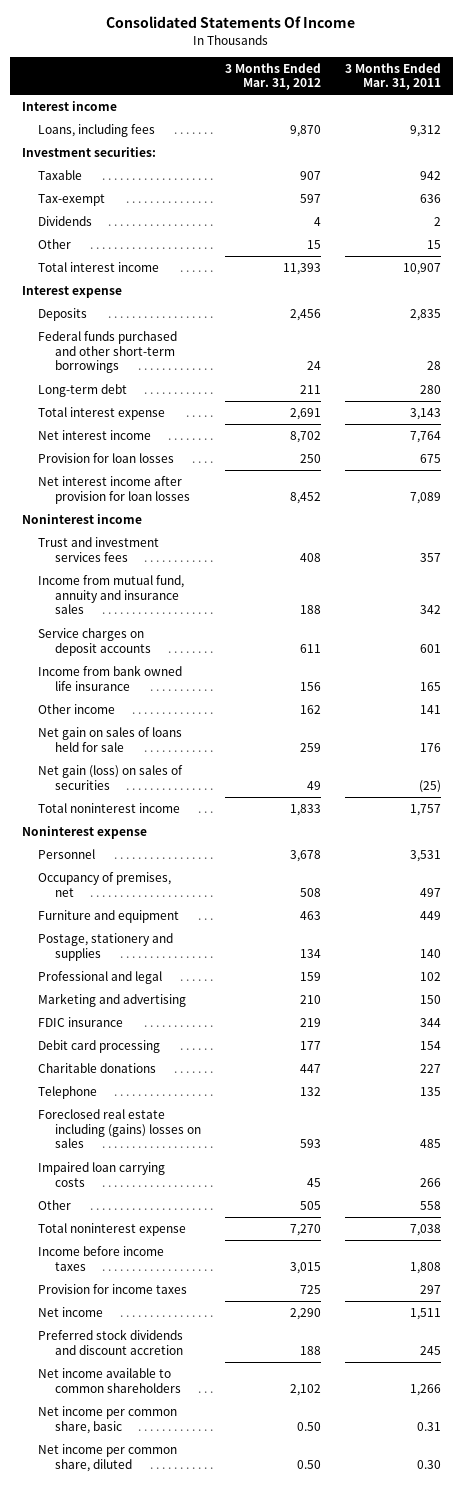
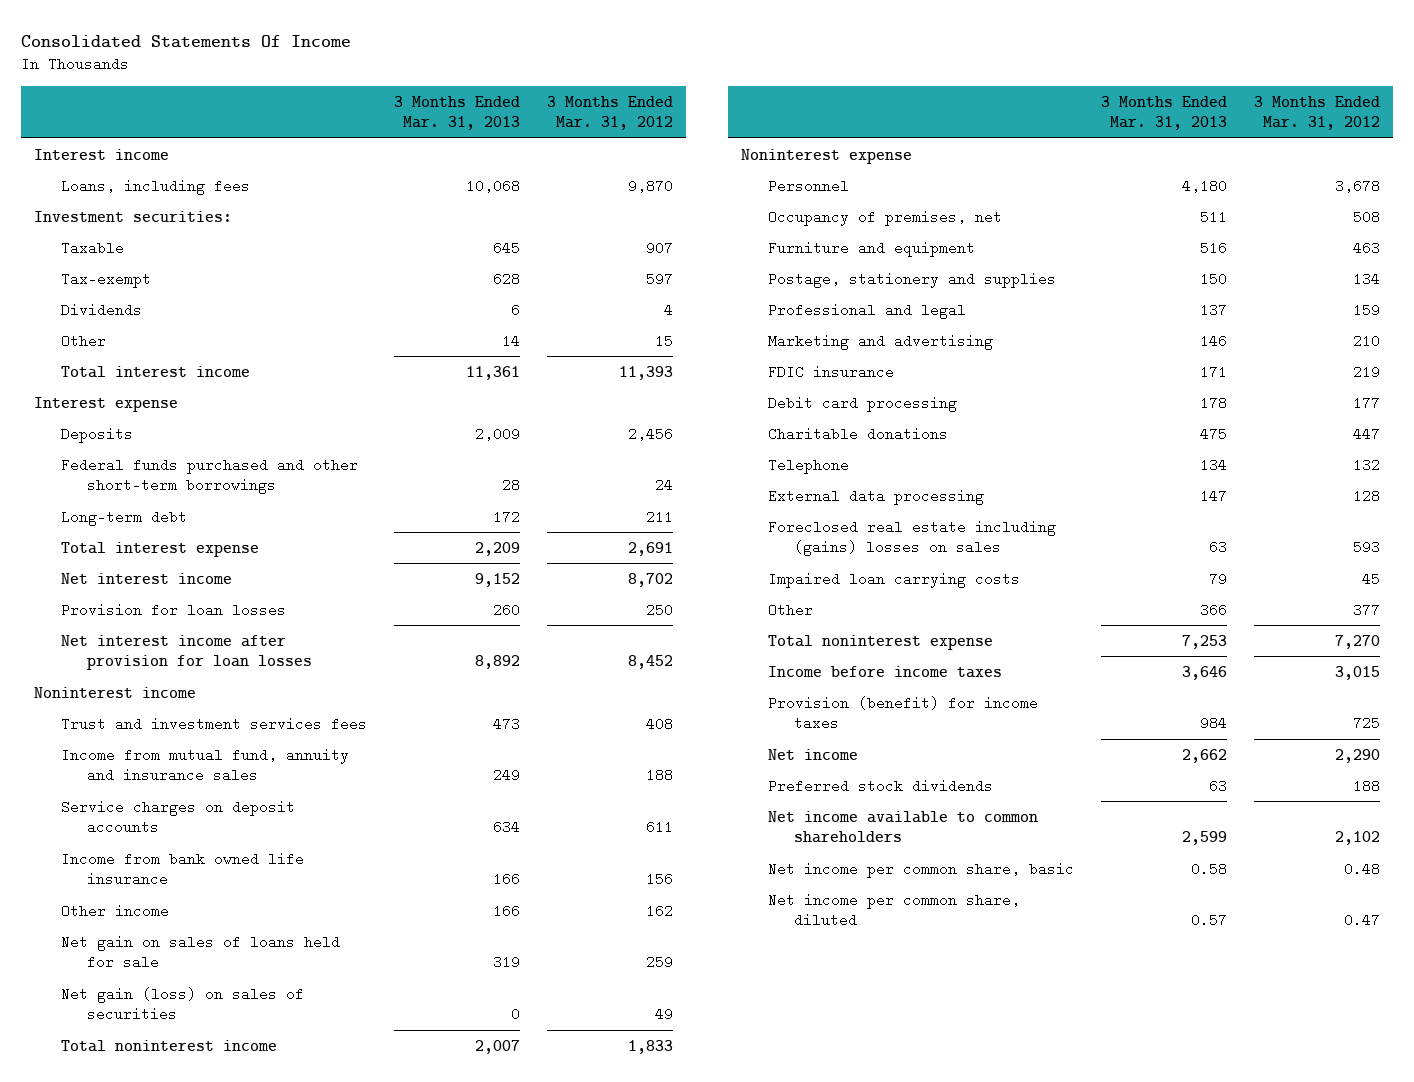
[345,62,442,91] 3 Months Ended Mar. 31, 2011 -> none
none -> [393,95,520,131] 3 Months Ended Mar. 31, 2013
none -> [767,488,984,505] External data processing
[299,1200,321,1210] 505 -> [1352,602,1380,617] 377
[38,1283,188,1294] Provision for income taxes -> [767,695,1038,731] Provision (benefit) for income taxes
[38,1328,184,1355] Preferred stock dividends and discount accretion -> [767,778,993,793] Preferred stock dividends
[296,1421,321,1431] 0.50 -> [1343,861,1380,876] 0.48
[296,1459,321,1469] 0.50 -> [1343,913,1380,928] 0.47

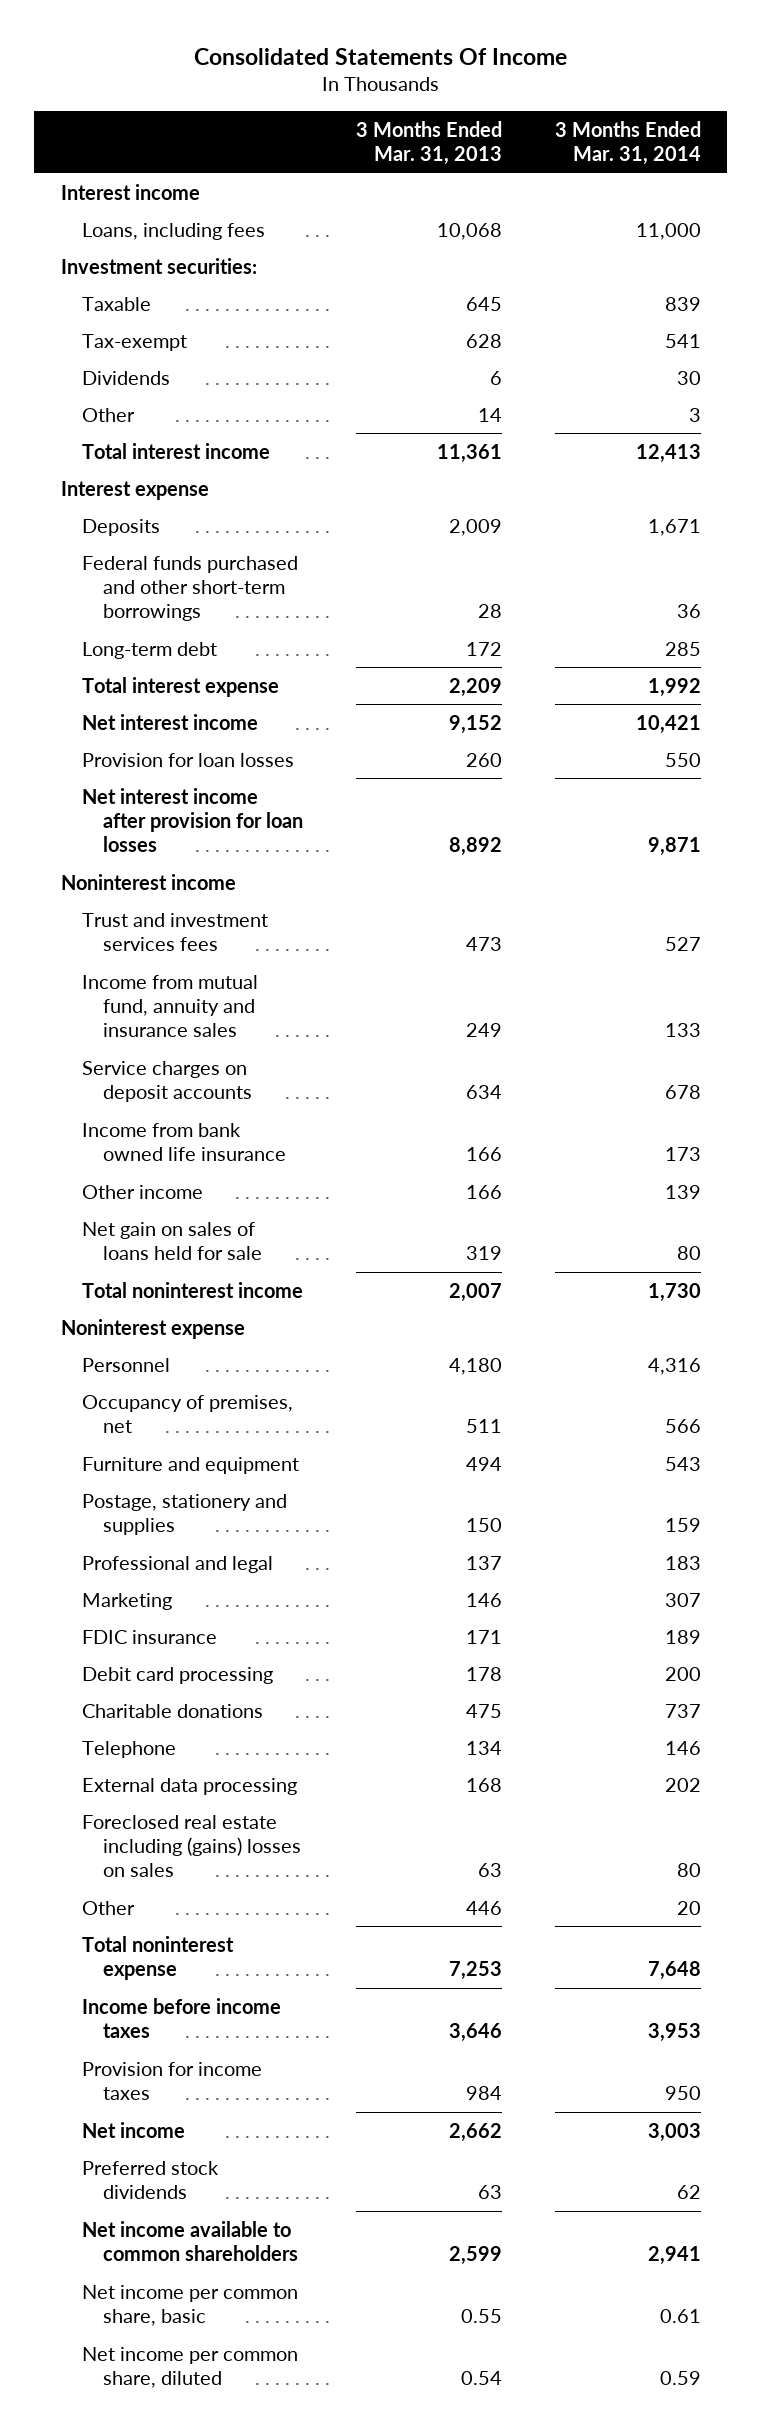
[546,95,673,131] 3 Months Ended Mar. 31, 2012 -> none
none -> [554,120,701,165] 3 Months Ended Mar. 31, 2014
[60,986,304,1022] Net gain (loss) on sales of securities -> none
[1199,240,1227,255] 516 -> [466,1456,503,1471] 494
[767,333,993,350] Marketing and advertising -> [82,1592,173,1610] Marketing
[1199,488,1227,503] 147 -> [466,1777,503,1792] 168
[767,571,1020,588] Impaired loan carrying costs -> none
[1199,602,1227,617] 366 -> [466,1900,503,1915] 446
[767,695,1038,731] Provision (benefit) for income taxes -> [82,2061,263,2101] Provision for income taxes
[1190,861,1227,876] 0.58 -> [461,2309,503,2324] 0.55
[1190,913,1227,928] 0.57 -> [461,2371,503,2386] 0.54

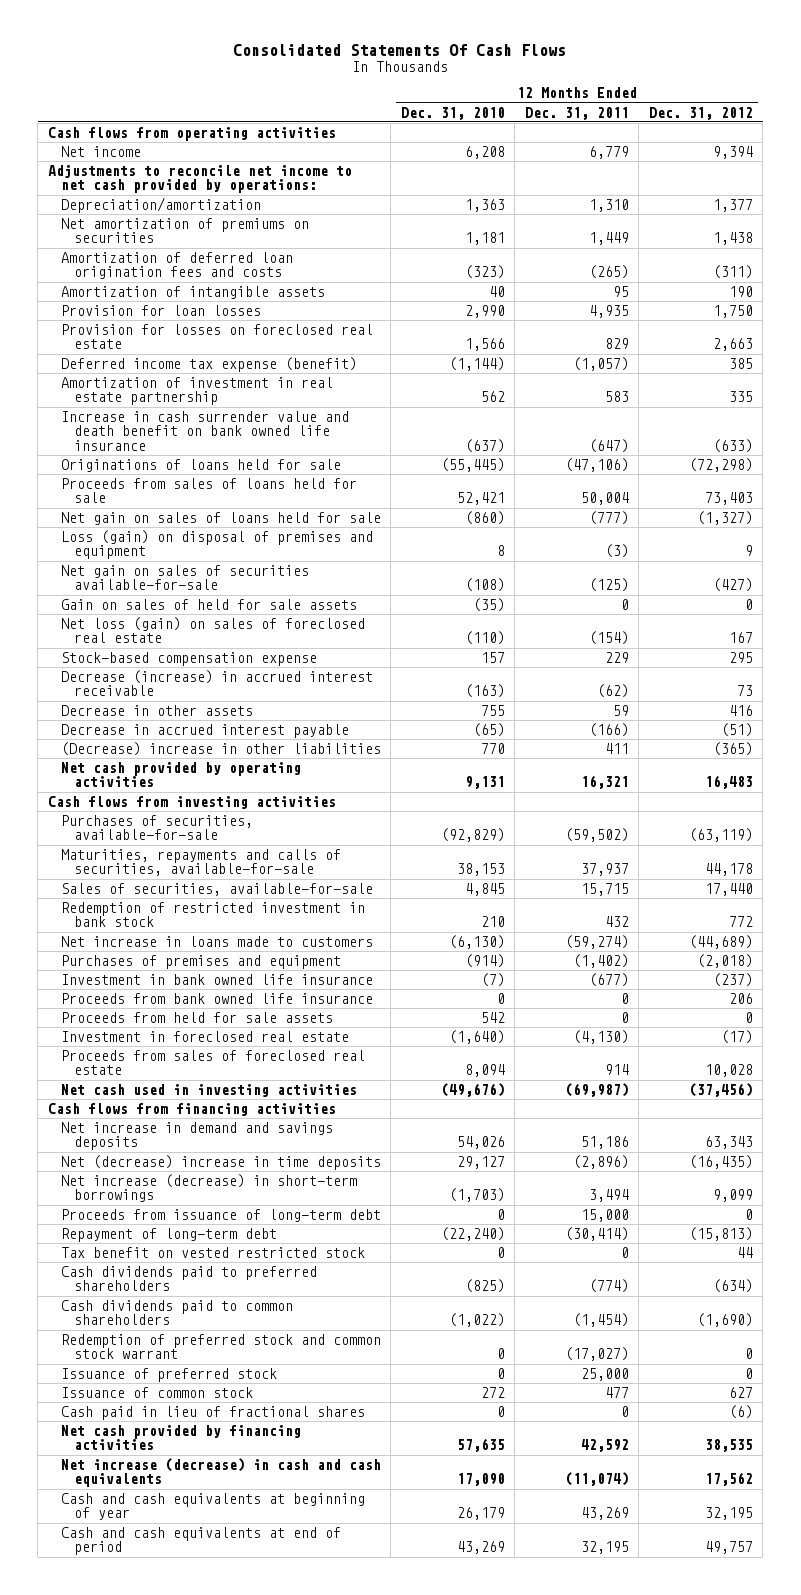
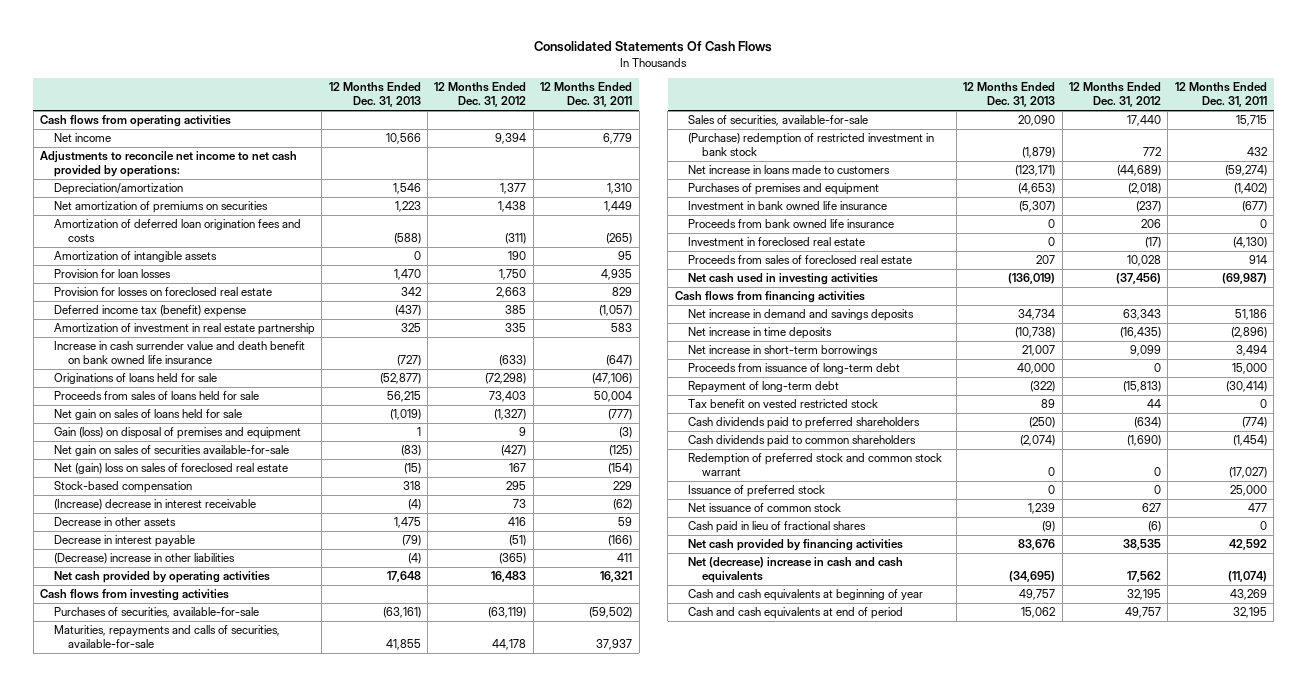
[400,106,505,120] Dec. 31, 2010 -> none
none -> [328,82,421,108] 12 Months Ended Dec. 31, 2013
[60,357,357,373] Deferred income tax expense (benefit) -> [53,305,246,318] Deferred income tax (benefit) expense
[60,530,373,560] Loss (gain) on disposal of premises and equipment -> [53,427,301,440] Gain (loss) on disposal of premises and equipment
[60,599,357,611] Gain on sales of held for sale assets -> none
[60,617,365,644] Net loss (gain) on sales of foreclosed real estate -> [53,463,288,475] Net (gain) loss on sales of foreclosed real estate
[60,652,317,667] Stock-based compensation expense -> [53,481,192,494] Stock-based compensation
[60,670,373,697] Decrease (increase) in accrued interest receivable -> [53,499,256,511] (Increase) decrease in interest receivable
[60,724,349,739] Decrease in accrued interest payable -> [53,535,195,548] Decrease in interest payable
[60,902,365,928] Redemption of restricted investment in bank stock -> [688,133,935,157] (Purchase) redemption of restricted investment in bank stock
[60,1012,333,1024] Proceeds from held for sale assets -> none
[60,1155,381,1171] Net (decrease) increase in time deposits -> [688,327,833,340] Net increase in time deposits
[60,1174,357,1203] Net increase (decrease) in short-term borrowings -> [688,345,879,357] Net increase in short-term borrowings
[60,1387,253,1399] Issuance of common stock -> [688,503,842,513] Net issuance of common stock
[60,1458,381,1488] Net increase (decrease) in cash and cash equivalents -> [688,557,904,584] Net (decrease) increase in cash and cash equivalents

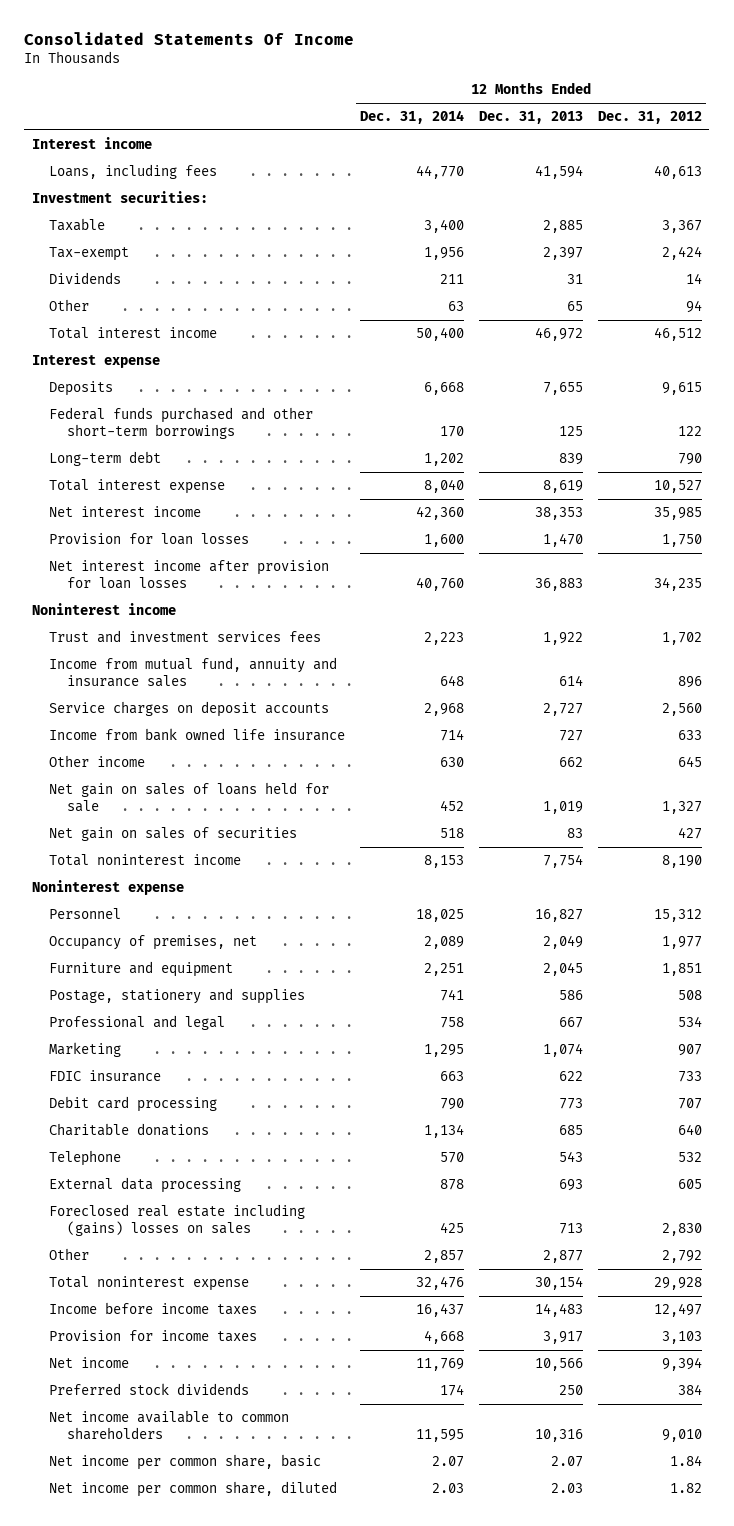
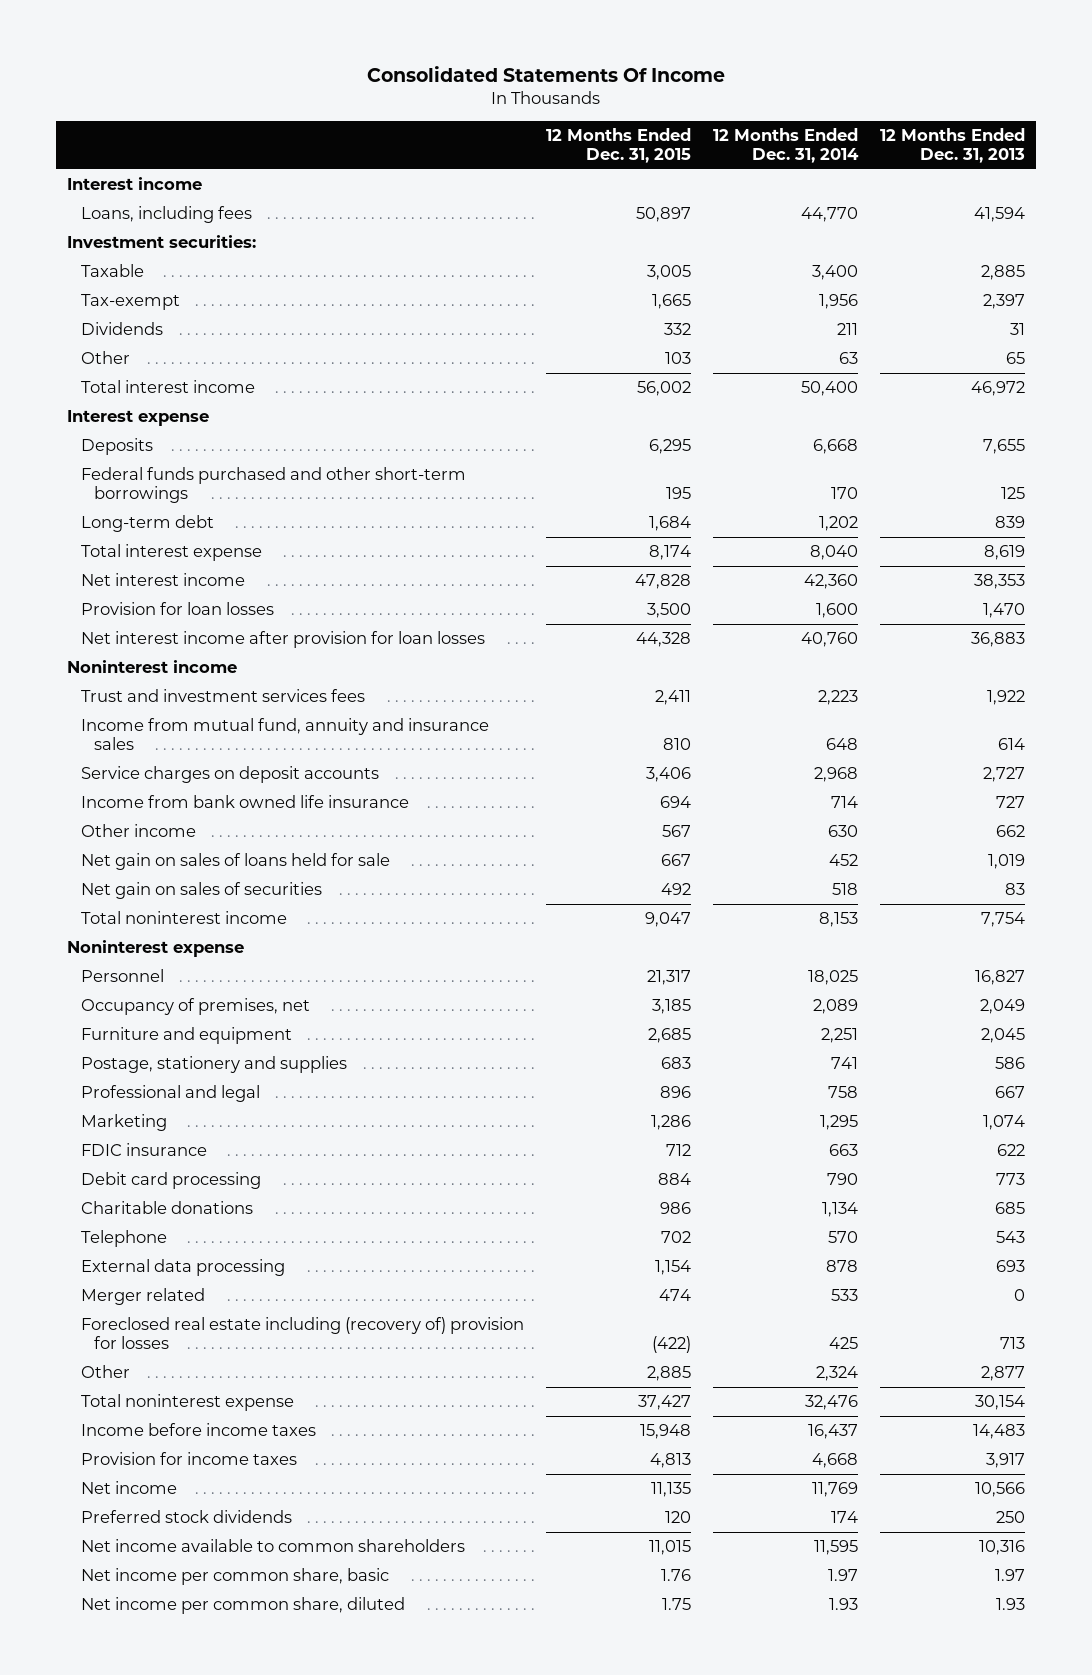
[597,111,702,125] Dec. 31, 2012 -> none
none -> [545,127,691,164] 12 Months Ended Dec. 31, 2015
none -> [80,1288,205,1306] Merger related
[49,1204,306,1237] Foreclosed real estate including (gains) losses on sales -> [80,1317,524,1350] Foreclosed real estate including (recovery of) provision for losses
[424,1250,465,1264] 2,857 -> [815,1366,858,1382] 2,324
[432,1456,465,1468] 2.07 -> [827,1569,858,1582] 1.97
[551,1456,584,1468] 2.07 -> [994,1569,1025,1582] 1.97
[432,1483,465,1494] 2.03 -> [828,1598,858,1611] 1.93
[551,1483,584,1494] 2.03 -> [995,1598,1025,1611] 1.93

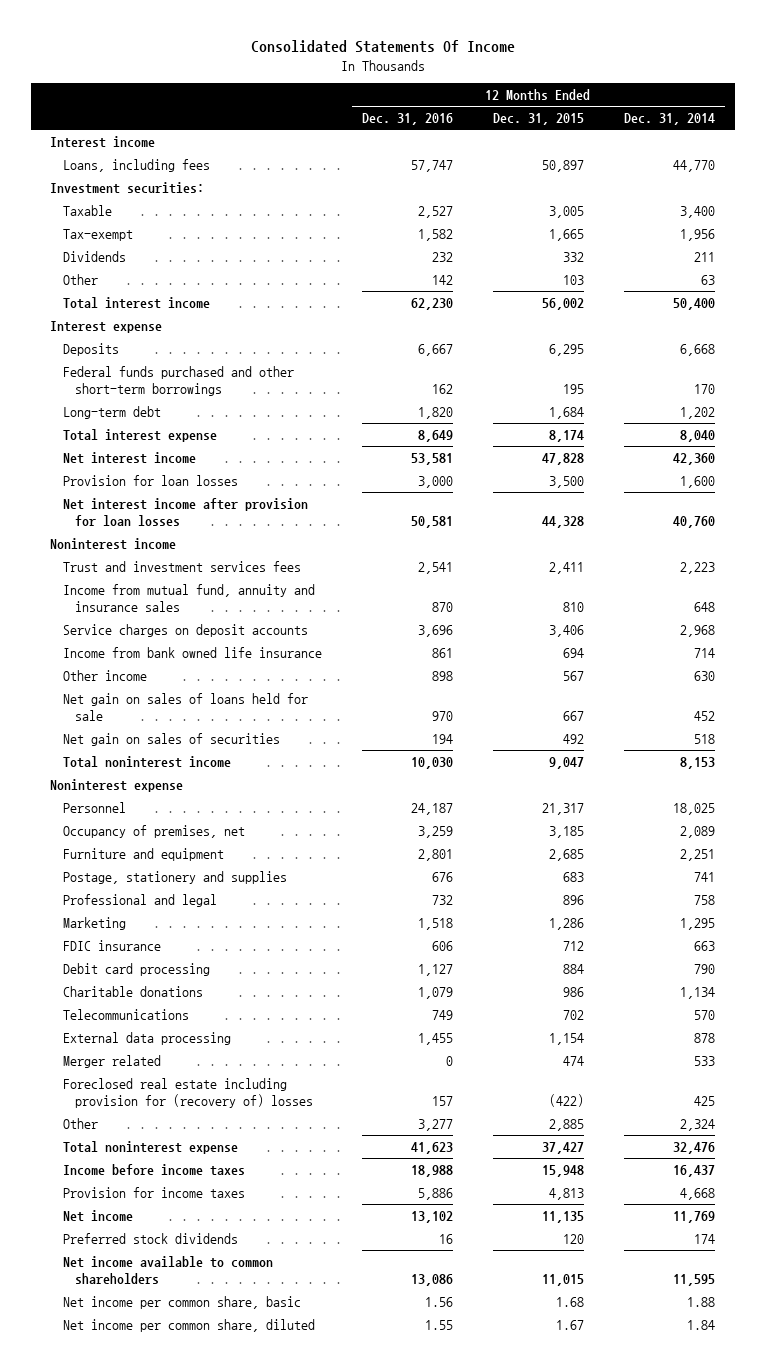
[879,127,1025,164] 12 Months Ended Dec. 31, 2013 -> none
none -> [361,113,453,126] Dec. 31, 2016
[80,1230,167,1248] Telephone -> [62,1008,189,1020] Telecommunications
[80,1317,524,1350] Foreclosed real estate including (recovery of) provision for losses -> [62,1077,314,1108] Foreclosed real estate including provision for (recovery of) losses
[660,1569,691,1582] 1.76 -> [555,1296,584,1307] 1.68
[827,1569,858,1582] 1.97 -> [686,1296,715,1307] 1.88
[661,1598,691,1611] 1.75 -> [555,1319,584,1330] 1.67
[828,1598,858,1611] 1.93 -> [686,1319,715,1330] 1.84

